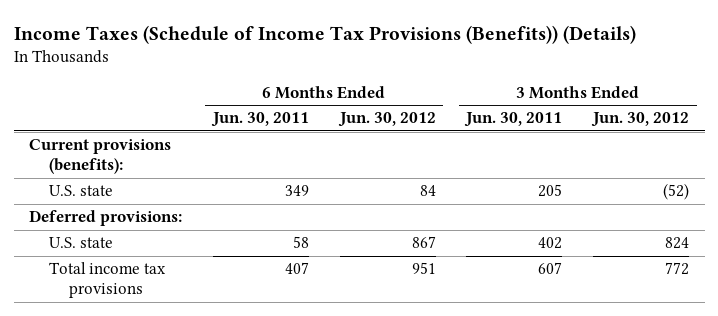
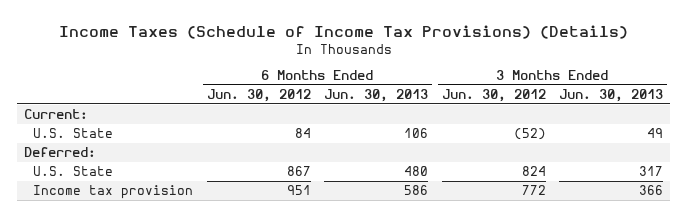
[13,24,636,44] Income Taxes (Schedule of Income Tax Provisions (Benefits)) (Details) -> [58,24,628,39] Income Taxes (Schedule of Income Tax Provisions) (Details)
[210,112,309,128] Jun. 30, 2011 -> none
[464,112,563,128] Jun. 30, 2011 -> none
none -> [324,88,429,102] Jun. 30, 2013
none -> [559,88,664,102] Jun. 30, 2013
[29,139,172,175] Current provisions (benefits): -> [24,109,89,120] Current:
[49,185,114,197] U.S. state -> [33,128,114,139] U.S. State
[29,210,183,227] Deferred provisions: -> [24,147,97,158] Deferred:
[49,237,114,249] U.S. state -> [33,166,114,177] U.S. State
[49,262,167,299] Total income tax provisions -> [33,185,194,200] Income tax provision

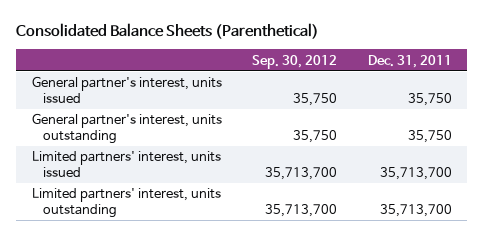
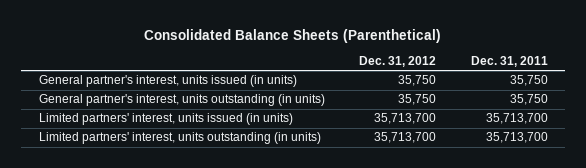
[252,54,338,69] Sep. 30, 2012 -> none
none -> [359,56,437,68] Dec. 31, 2012
[31,76,222,104] General partner's interest, units issued -> [38,75,297,88] General partner's interest, units issued (in units)
[31,113,222,145] General partner's interest, units outstanding -> [38,94,325,107] General partner's interest, units outstanding (in units)
[31,151,221,178] Limited partners' interest, units issued -> [38,113,293,126] Limited partners' interest, units issued (in units)
[31,188,221,219] Limited partners' interest, units outstanding -> [38,132,321,145] Limited partners' interest, units outstanding (in units)

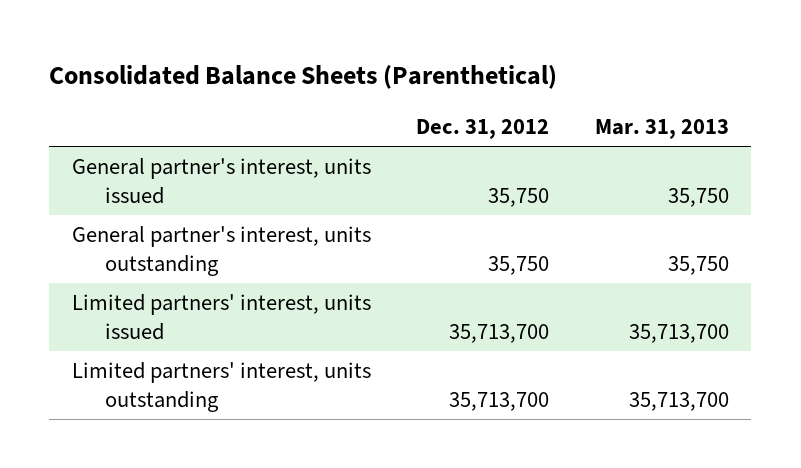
[470,56,548,68] Dec. 31, 2011 -> none
none -> [594,119,729,140] Mar. 31, 2013
[38,75,297,88] General partner's interest, units issued (in units) -> [71,158,371,204] General partner's interest, units issued
[38,94,325,107] General partner's interest, units outstanding (in units) -> [71,226,371,276] General partner's interest, units outstanding
[38,113,293,126] Limited partners' interest, units issued (in units) -> [71,294,371,340] Limited partners' interest, units issued
[38,132,321,145] Limited partners' interest, units outstanding (in units) -> [71,362,371,412] Limited partners' interest, units outstanding

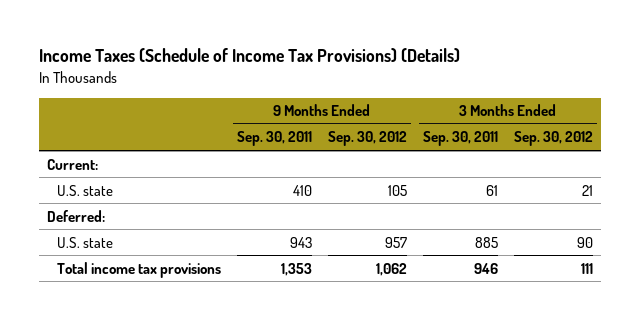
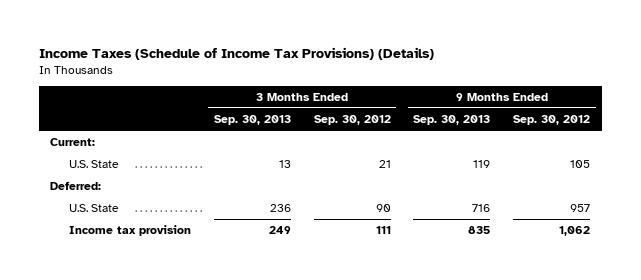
[237,131,313,147] Sep. 30, 2011 -> none
[423,131,499,147] Sep. 30, 2011 -> none
none -> [213,114,291,125] Sep. 30, 2013
none -> [413,114,491,125] Sep. 30, 2013
[57,184,114,196] U.S. state -> [68,160,119,169] U.S. State
[57,236,114,248] U.S. state -> [68,204,119,213] U.S. State
[57,261,222,278] Total income tax provisions -> [68,225,191,237] Income tax provision

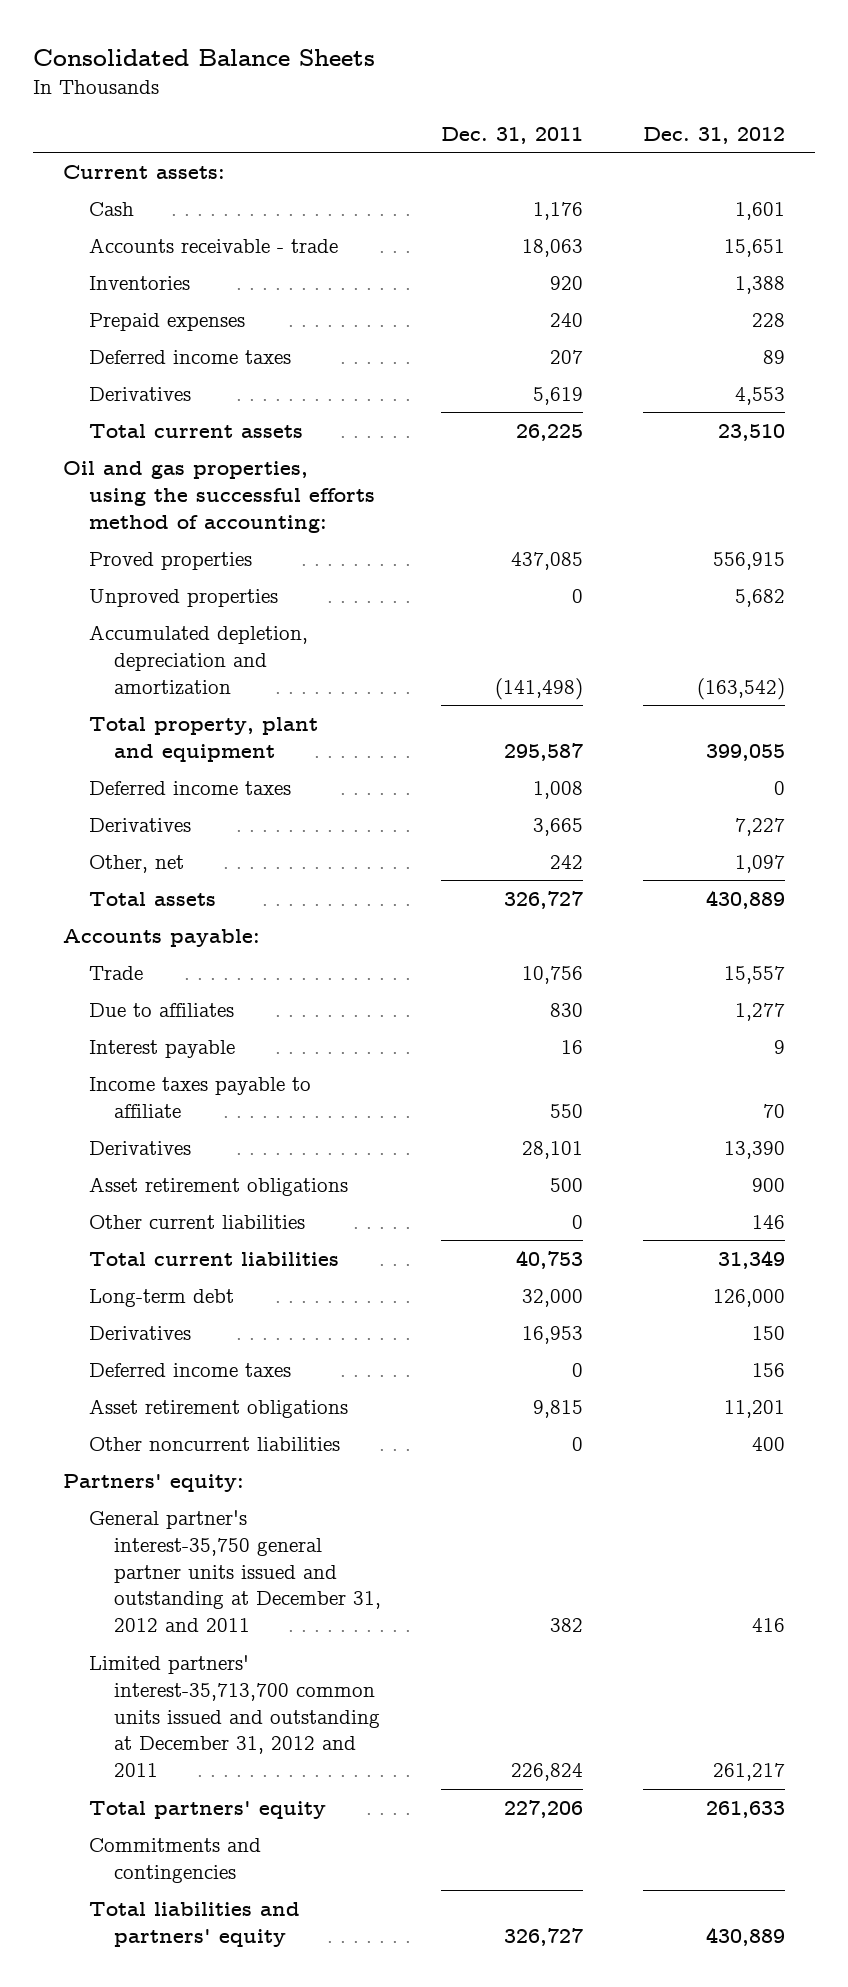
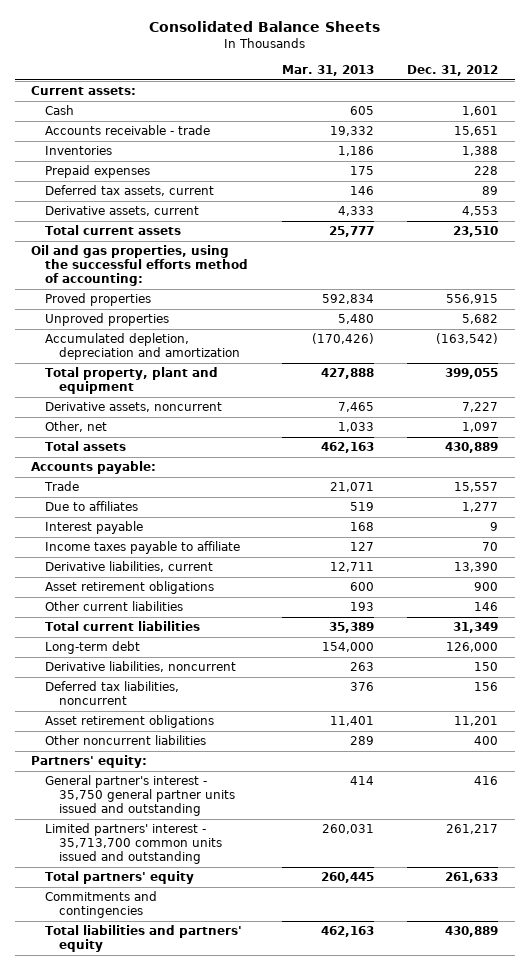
[441,127,584,145] Dec. 31, 2011 -> none
none -> [281,64,374,76] Mar. 31, 2013
[88,349,291,364] Deferred income taxes -> [44,185,214,197] Deferred tax assets, current
[88,386,191,401] Derivatives -> [44,206,199,217] Derivative assets, current
[88,780,291,795] Deferred income taxes -> none
[88,817,191,832] Derivatives -> [44,402,222,413] Derivative assets, noncurrent
[88,1140,191,1155] Derivatives -> [44,561,213,573] Derivative liabilities, current
[88,1325,191,1340] Derivatives -> [44,661,236,673] Derivative liabilities, noncurrent
[88,1362,291,1377] Deferred income taxes -> [44,681,179,706] Deferred tax liabilities, noncurrent
[88,1509,381,1633] General partner's interest-35,750 general partner units issued and outstanding at December 31, 2012 and 2011 -> [44,775,235,817] General partner's interest - 35,750 general partner units issued and outstanding
[88,1654,380,1778] Limited partners' interest-35,713,700 common units issued and outstanding at December 31, 2012 and 2011 -> [44,823,222,865] Limited partners' interest - 35,713,700 common units issued and outstanding

